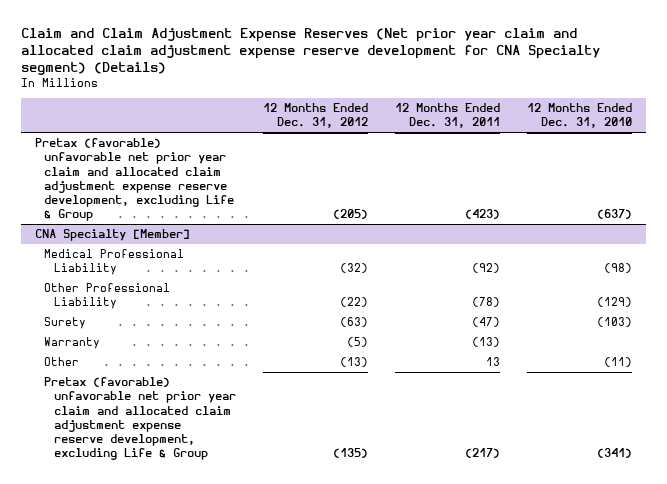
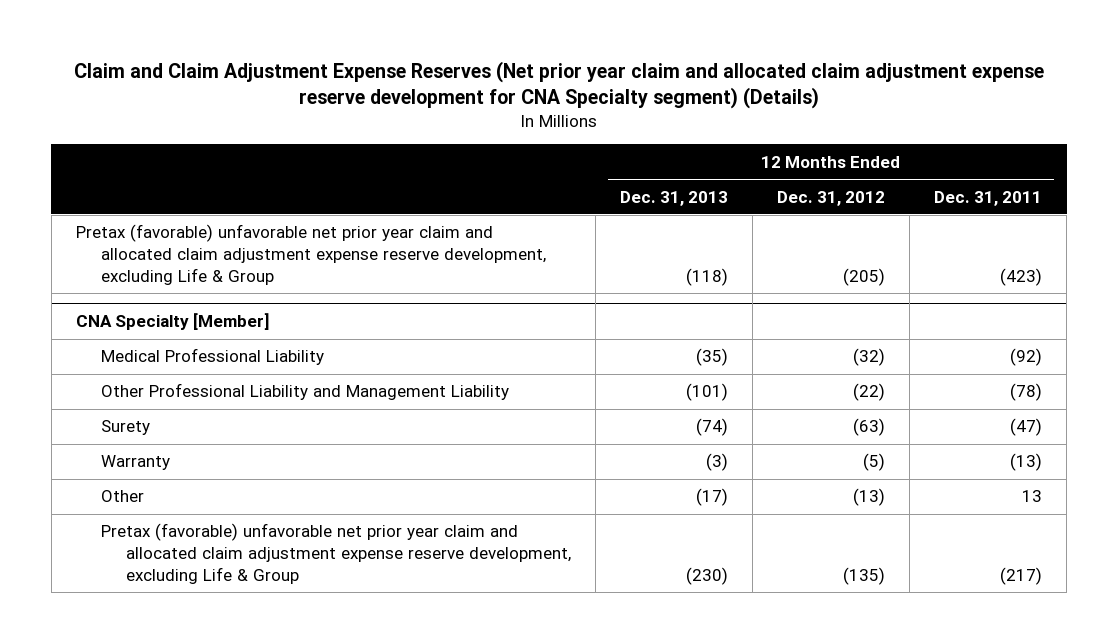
[527,103,633,129] 12 Months Ended Dec. 31, 2010 -> none
none -> [619,190,728,206] Dec. 31, 2013
[44,283,171,310] Other Professional Liability -> [100,383,509,401] Other Professional Liability and Management Liability

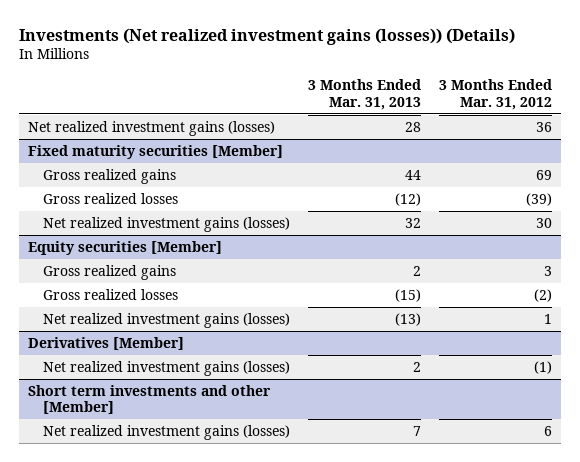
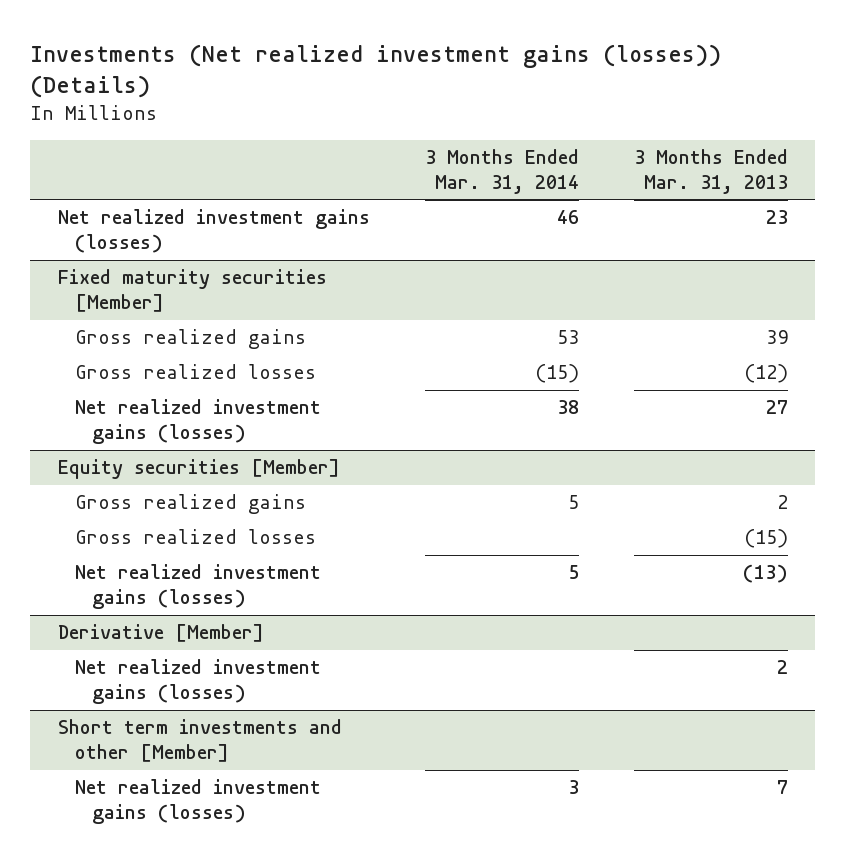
[438,79,552,110] 3 Months Ended Mar. 31, 2012 -> none
none -> [424,149,579,194] 3 Months Ended Mar. 31, 2014
[404,122,421,133] 28 -> [765,210,788,225] 23
[404,170,421,181] 44 -> [765,330,788,345] 39
[404,218,421,229] 32 -> [765,400,788,415] 27
[28,337,185,351] Derivatives [Member] -> none
none -> [57,624,264,643] Derivative [Member]

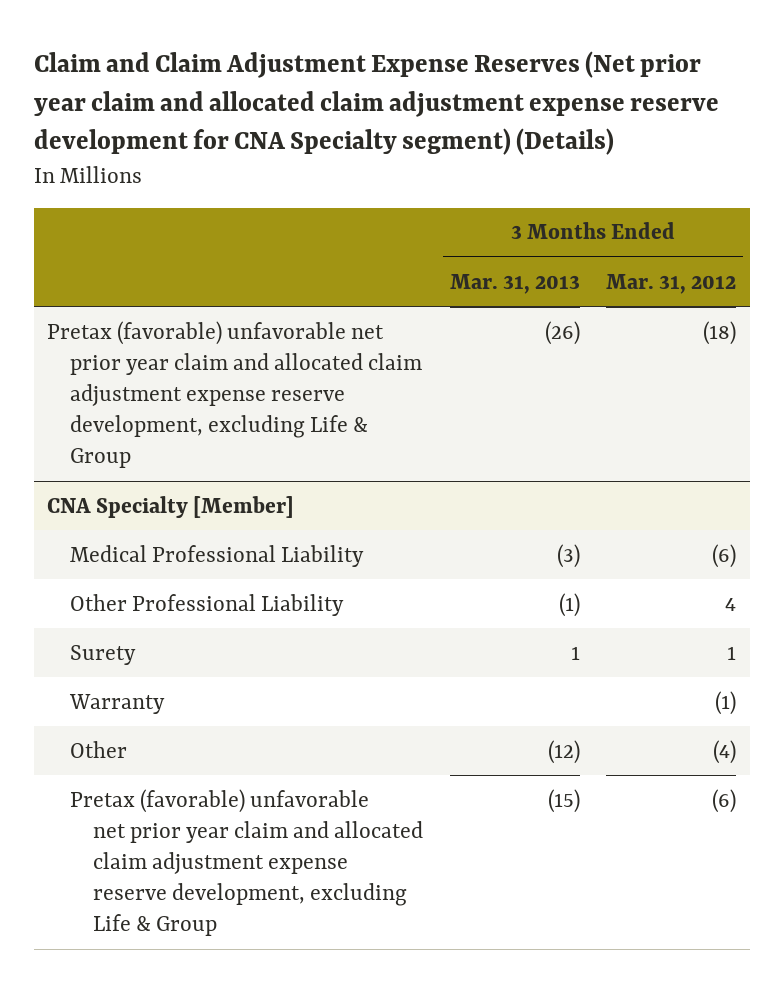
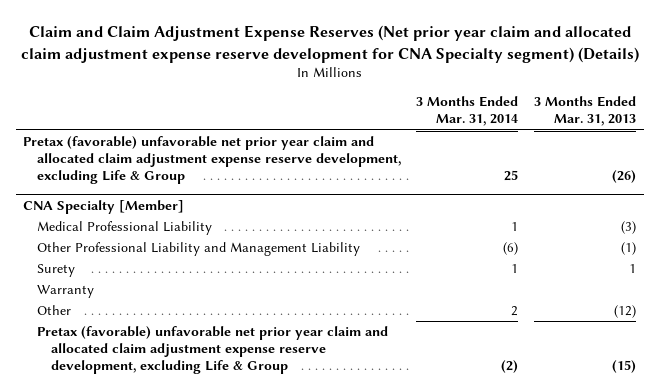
[606,273,737,294] Mar. 31, 2012 -> none
none -> [416,96,519,127] 3 Months Ended Mar. 31, 2014
[70,593,345,616] Other Professional Liability -> [36,242,360,257] Other Professional Liability and Management Liability

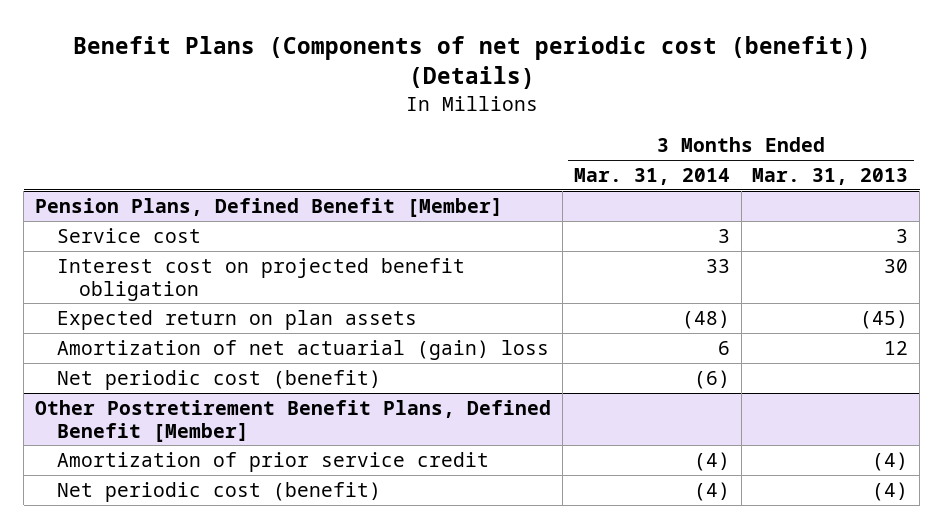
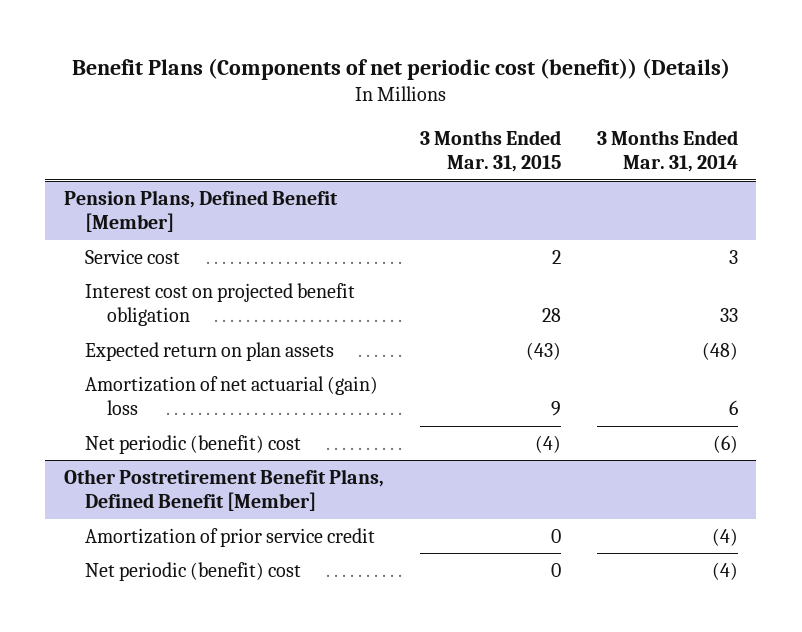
[752,167,909,185] Mar. 31, 2013 -> none
none -> [419,129,561,173] 3 Months Ended Mar. 31, 2015
[56,369,381,390] Net periodic cost (benefit) -> [85,434,302,454] Net periodic (benefit) cost
[56,481,381,502] Net periodic cost (benefit) -> [85,561,302,581] Net periodic (benefit) cost

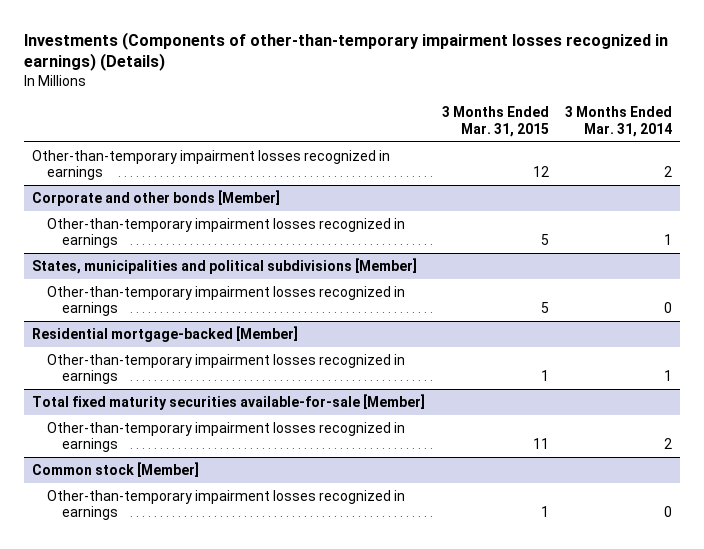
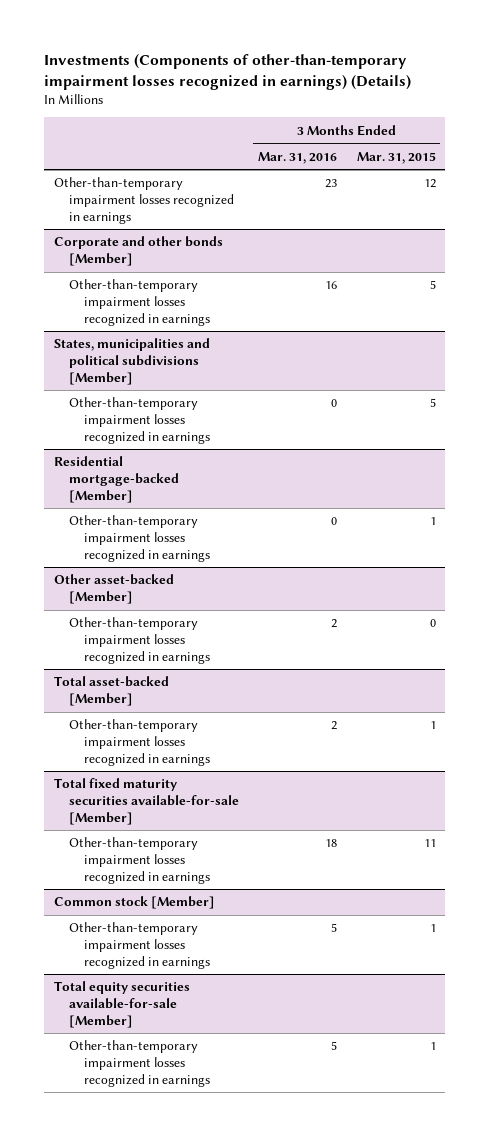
[564,106,672,137] 3 Months Ended Mar. 31, 2014 -> none
none -> [258,151,338,164] Mar. 31, 2016
none -> [53,574,174,604] Other asset-backed [Member]
none -> [68,617,210,664] Other-than-temporary impairment losses recognized in earnings
none -> [53,676,169,706] Total asset-backed [Member]
none -> [68,719,210,766] Other-than-temporary impairment losses recognized in earnings
none -> [53,981,190,1028] Total equity securities available-for-sale [Member]
none -> [68,1040,210,1087] Other-than-temporary impairment losses recognized in earnings

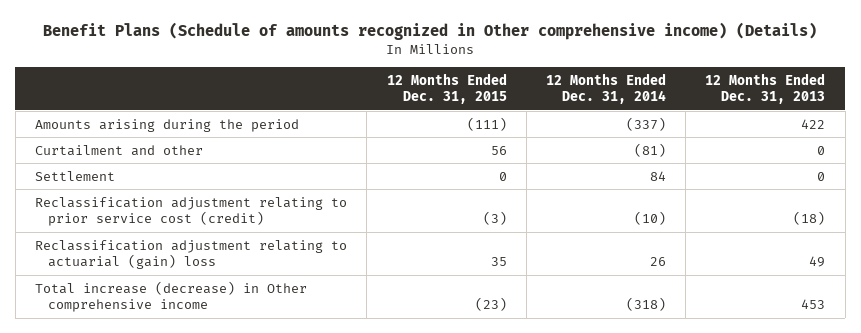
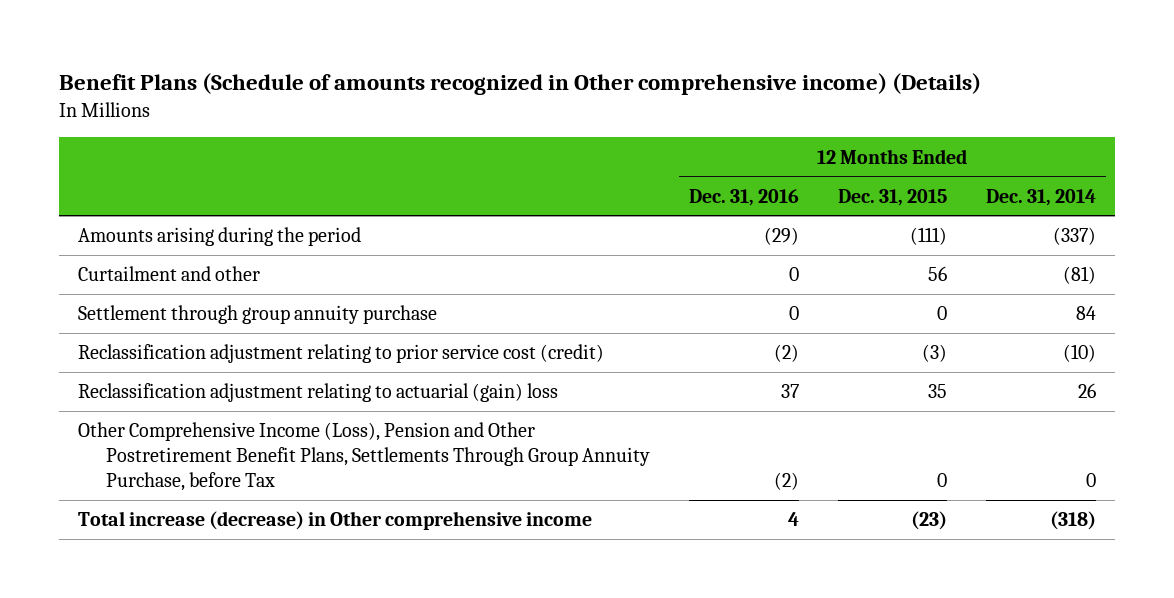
[705,73,826,105] 12 Months Ended Dec. 31, 2013 -> none
none -> [689,188,800,206] Dec. 31, 2016
[35,170,116,181] Settlement -> [78,305,438,325] Settlement through group annuity purchase
none -> [78,422,651,491] Other Comprehensive Income (Loss), Pension and Other Postretirement Benefit Plans, Settlements Through Group Annuity Purchase, before Tax

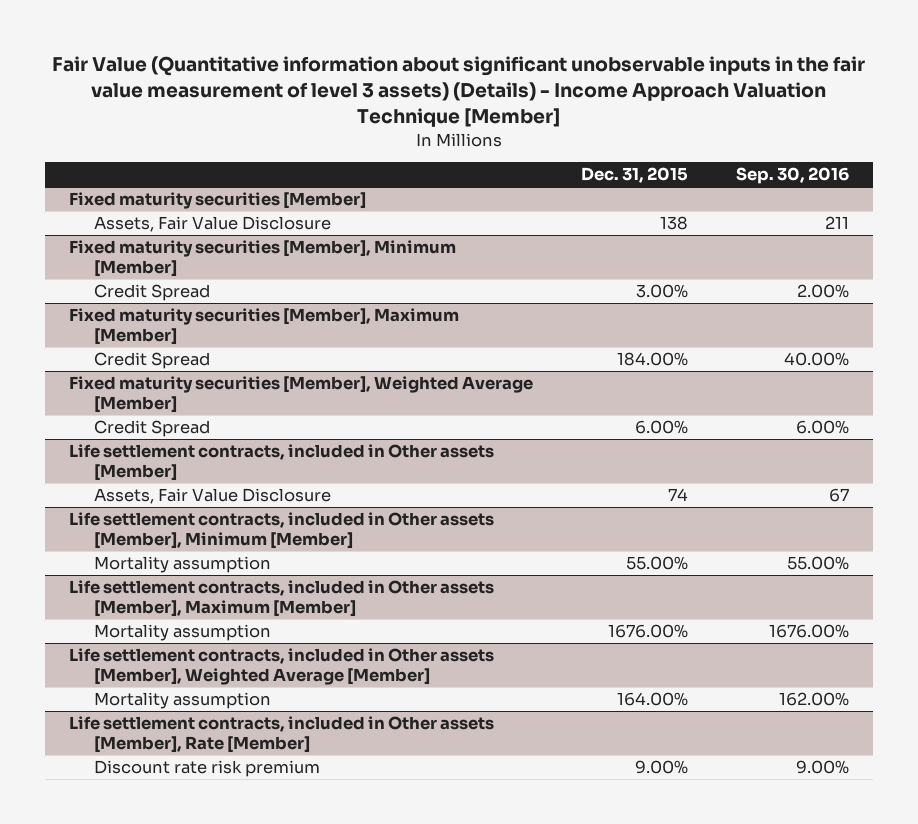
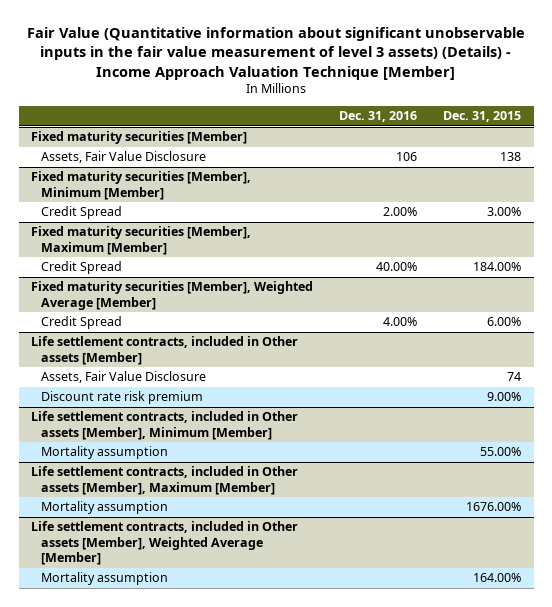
[736,167,850,185] Sep. 30, 2016 -> none
none -> [339,111,418,123] Dec. 31, 2016
none -> [40,391,203,405] Discount rate risk premium
[69,716,495,753] Life settlement contracts, included in Other assets [Member], Rate [Member] -> none
[94,760,321,778] Discount rate risk premium -> none

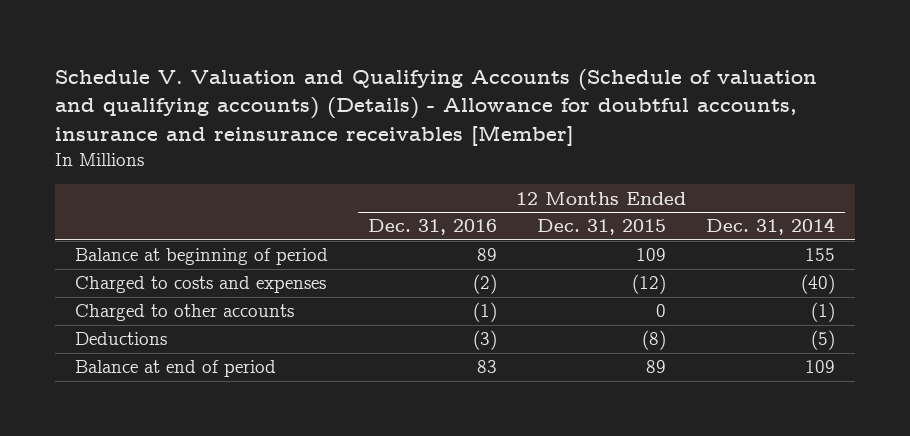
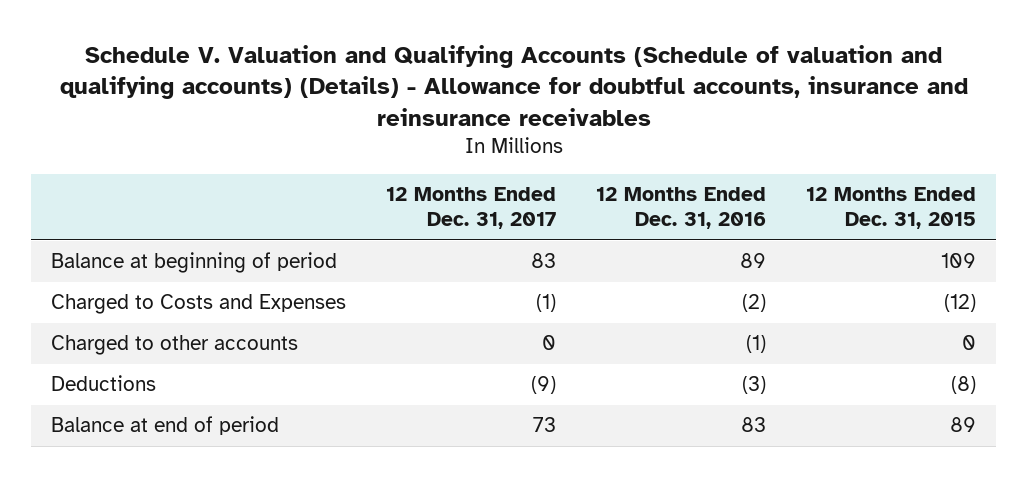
[55,68,818,147] Schedule V. Valuation and Qualifying Accounts (Schedule of valuation and qualifying accounts) (Details) - Allowance for doubtful accounts, insurance and reinsurance receivables [Member] -> [59,44,968,126] Schedule V. Valuation and Qualifying Accounts (Schedule of valuation and qualifying accounts) (Details) - Allowance for doubtful accounts, insurance and reinsurance receivables
[705,217,835,236] Dec. 31, 2014 -> none
none -> [386,187,557,230] 12 Months Ended Dec. 31, 2017
[75,276,327,294] Charged to costs and expenses -> [50,294,346,315] Charged to Costs and Expenses

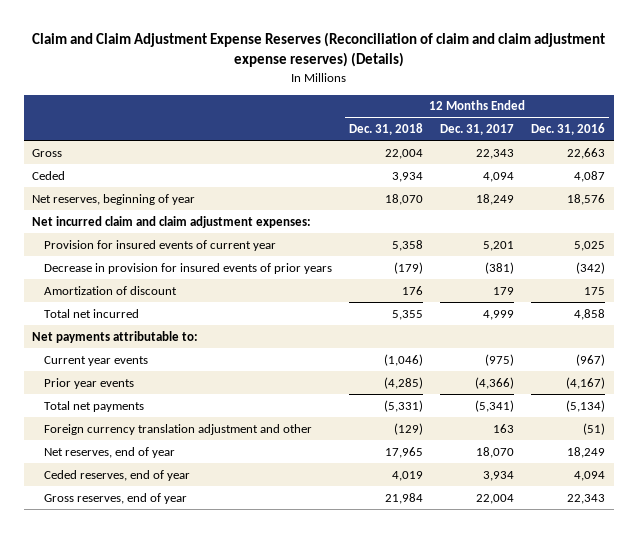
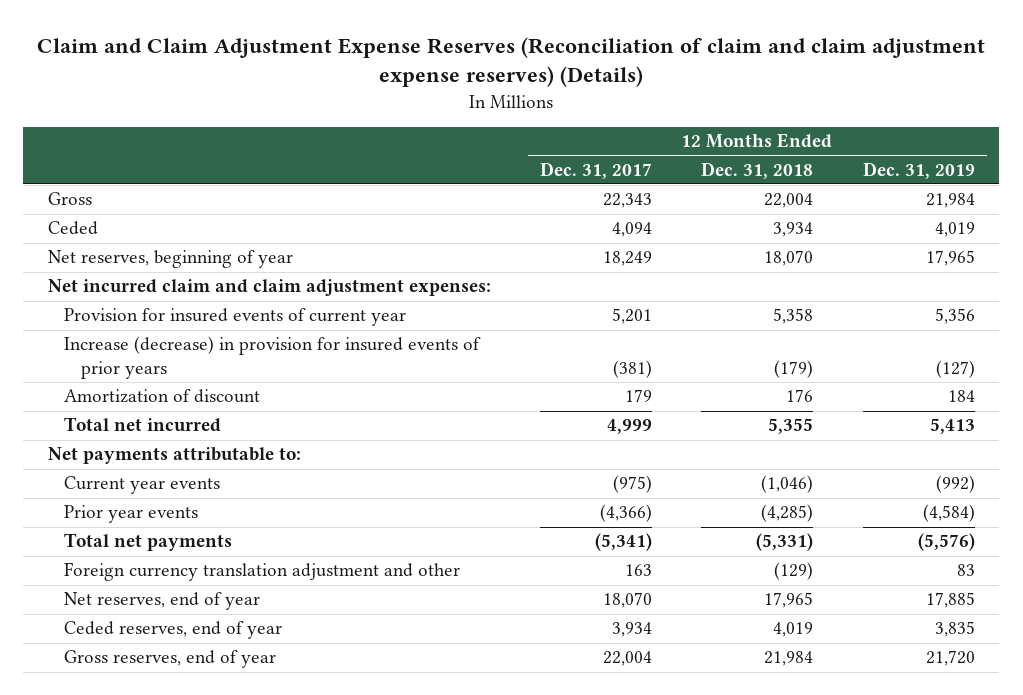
[531,123,606,136] Dec. 31, 2016 -> none
none -> [862,161,975,179] Dec. 31, 2019
[43,262,332,274] Decrease in provision for insured events of prior years -> [64,336,482,379] Increase (decrease) in provision for insured events of prior years

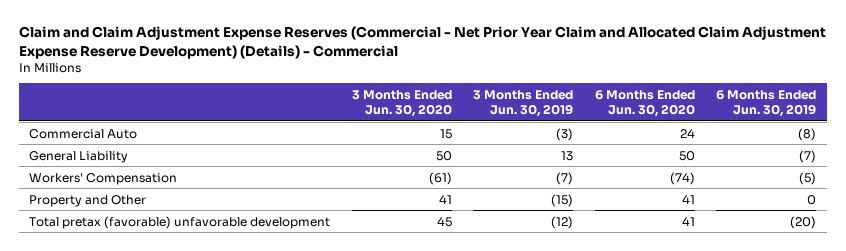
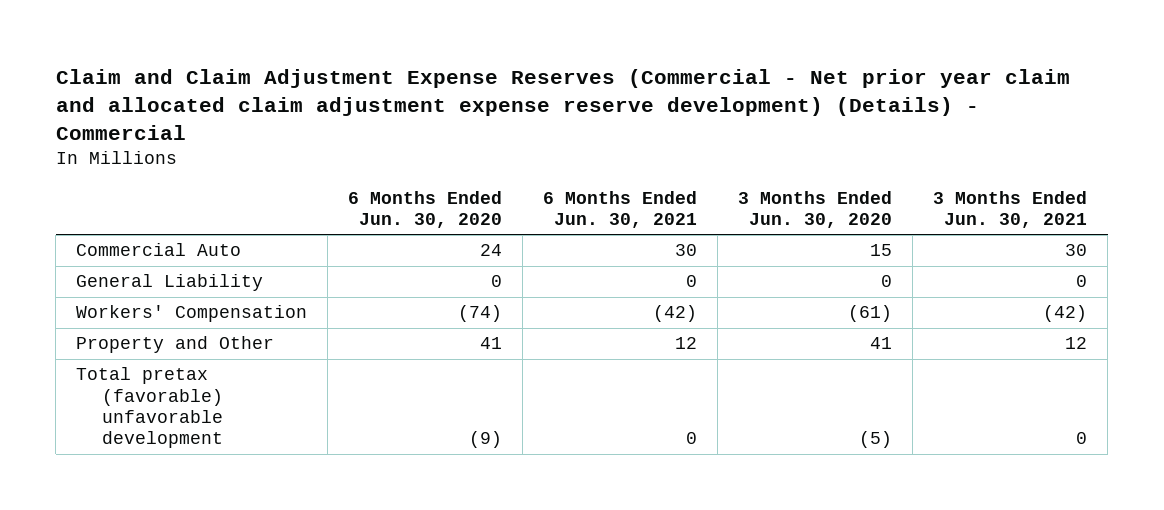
[18,26,826,59] Claim and Claim Adjustment Expense Reserves (Commercial - Net Prior Year Claim and Allocated Claim Adjustment Expense Reserve Development) (Details) - Commercial -> [55,68,1070,140] Claim and Claim Adjustment Expense Reserves (Commercial - Net prior year claim and allocated claim adjustment expense reserve development) (Details) - Commercial
[473,90,574,117] 3 Months Ended Jun. 30, 2019 -> none
[716,90,817,117] 6 Months Ended Jun. 30, 2019 -> none
none -> [543,190,698,228] 6 Months Ended Jun. 30, 2021
none -> [933,190,1088,228] 3 Months Ended Jun. 30, 2021
[435,150,452,161] 50 -> [881,275,893,288] 0
[678,150,695,161] 50 -> [491,275,503,288] 0
[436,216,452,227] 45 -> [859,431,893,449] (5)
[681,216,695,226] 41 -> [469,431,503,449] (9)

